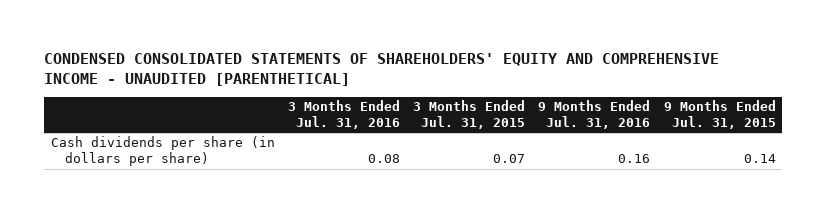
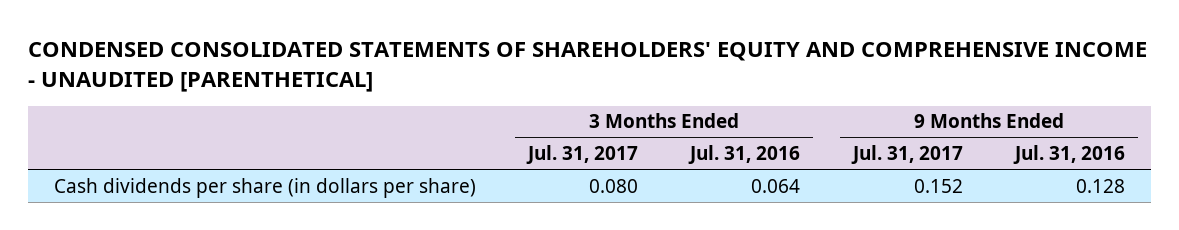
[413,100,526,130] 3 Months Ended Jul. 31, 2015 -> none
[663,100,776,130] 9 Months Ended Jul. 31, 2015 -> none
none -> [526,145,639,165] Jul. 31, 2017
none -> [850,145,963,165] Jul. 31, 2017
[368,154,401,164] 0.08 -> [751,178,801,193] 0.064
[618,154,651,164] 0.16 -> [1075,178,1125,193] 0.128

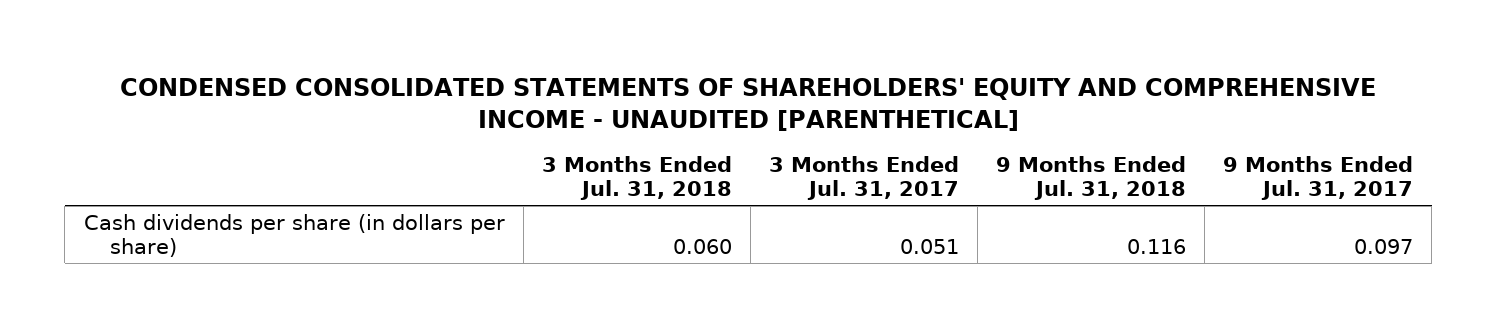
[688,145,801,165] Jul. 31, 2016 -> none
[1012,145,1125,165] Jul. 31, 2016 -> none
none -> [541,156,732,201] 3 Months Ended Jul. 31, 2018
none -> [995,156,1186,201] 9 Months Ended Jul. 31, 2018
[589,178,639,193] 0.080 -> [899,239,959,255] 0.051
[913,178,963,193] 0.152 -> [1353,239,1413,255] 0.097

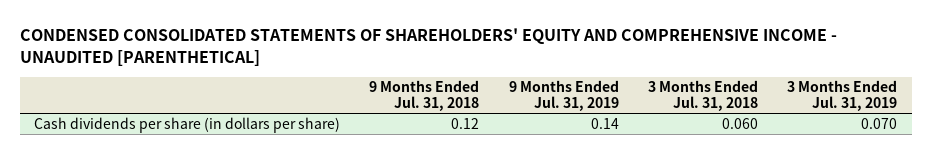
[768,156,959,201] 3 Months Ended Jul. 31, 2017 -> none
[1222,156,1413,201] 9 Months Ended Jul. 31, 2017 -> none
none -> [508,79,619,112] 9 Months Ended Jul. 31, 2019
none -> [787,79,898,112] 3 Months Ended Jul. 31, 2019
[1126,239,1186,255] 0.116 -> [451,118,480,130] 0.12

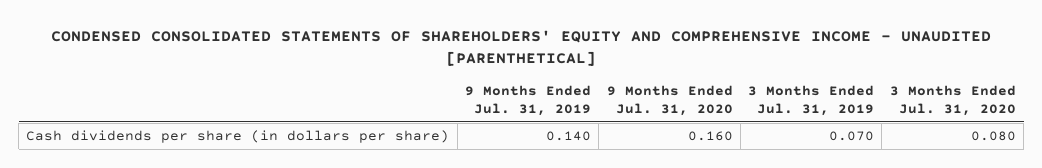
[369,79,480,112] 9 Months Ended Jul. 31, 2018 -> none
[647,79,758,112] 3 Months Ended Jul. 31, 2018 -> none
none -> [606,85,733,117] 9 Months Ended Jul. 31, 2020
none -> [889,85,1016,117] 3 Months Ended Jul. 31, 2020
[590,118,619,130] 0.14 -> [545,131,591,142] 0.140

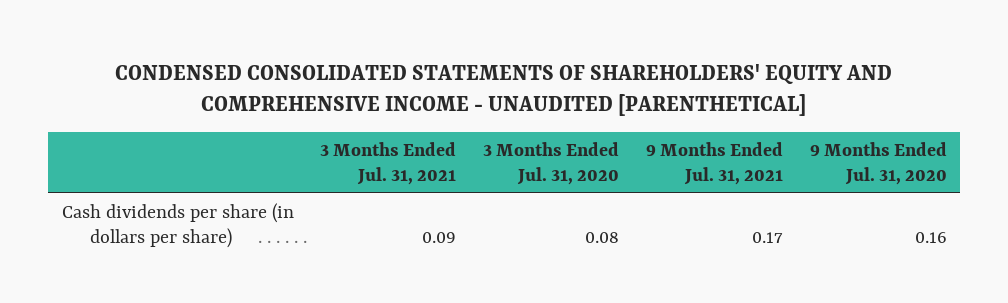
[464,85,591,117] 9 Months Ended Jul. 31, 2019 -> none
[748,85,875,117] 3 Months Ended Jul. 31, 2019 -> none
none -> [320,141,457,185] 3 Months Ended Jul. 31, 2021
none -> [645,141,783,185] 9 Months Ended Jul. 31, 2021
[687,131,733,142] 0.160 -> [914,231,947,243] 0.16
[970,131,1016,142] 0.080 -> [585,231,620,243] 0.08

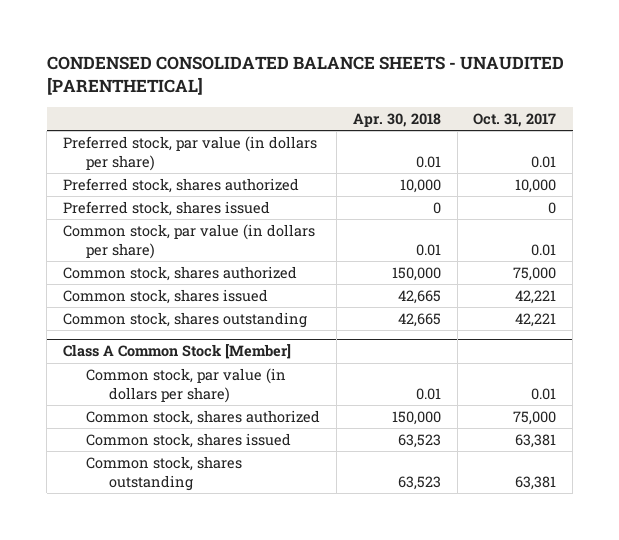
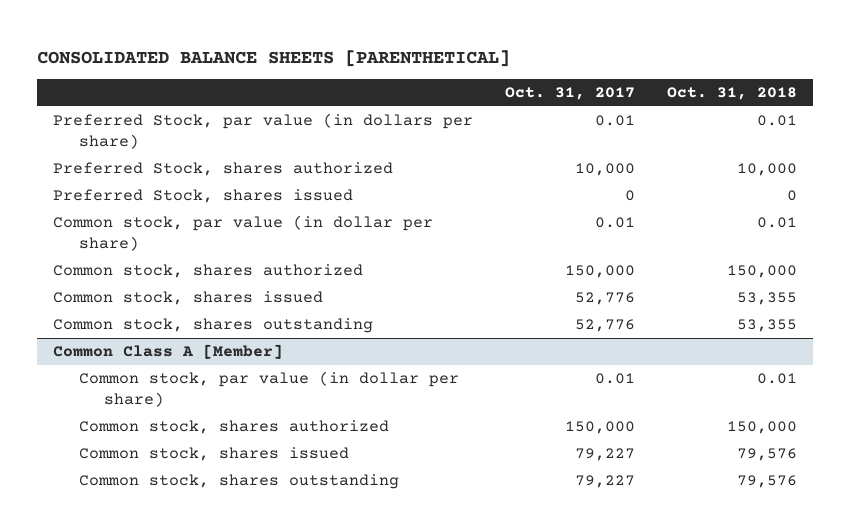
[46,56,564,96] CONDENSED CONSOLIDATED BALANCE SHEETS - UNAUDITED [PARENTHETICAL] -> [37,49,511,67] CONSOLIDATED BALANCE SHEETS [PARENTHETICAL]
[352,112,441,127] Apr. 30, 2018 -> none
none -> [666,87,797,101] Oct. 31, 2018
[62,135,317,171] Preferred stock, par value (in dollars per share) -> [53,113,474,150] Preferred Stock, par value (in dollars per share)
[62,177,299,193] Preferred stock, shares authorized -> [53,162,394,177] Preferred Stock, shares authorized
[62,200,270,216] Preferred stock, shares issued -> [53,189,354,204] Preferred Stock, shares issued
[62,223,315,259] Common stock, par value (in dollars per share) -> [53,215,434,252] Common stock, par value (in dollar per share)
[513,266,557,281] 75,000 -> [565,265,636,279] 150,000
[515,289,557,304] 42,221 -> [575,292,636,306] 52,776
[515,312,557,327] 42,221 -> [575,319,636,333] 52,776
[62,344,291,360] Class A Common Stock [Member] -> [53,344,284,360] Common Class A [Member]
[85,367,286,403] Common stock, par value (in dollars per share) -> [78,371,459,408] Common stock, par value (in dollar per share)
[513,410,557,425] 75,000 -> [565,421,636,435] 150,000
[515,433,557,448] 63,381 -> [575,448,636,462] 79,227
[515,475,557,490] 63,381 -> [575,475,636,489] 79,227

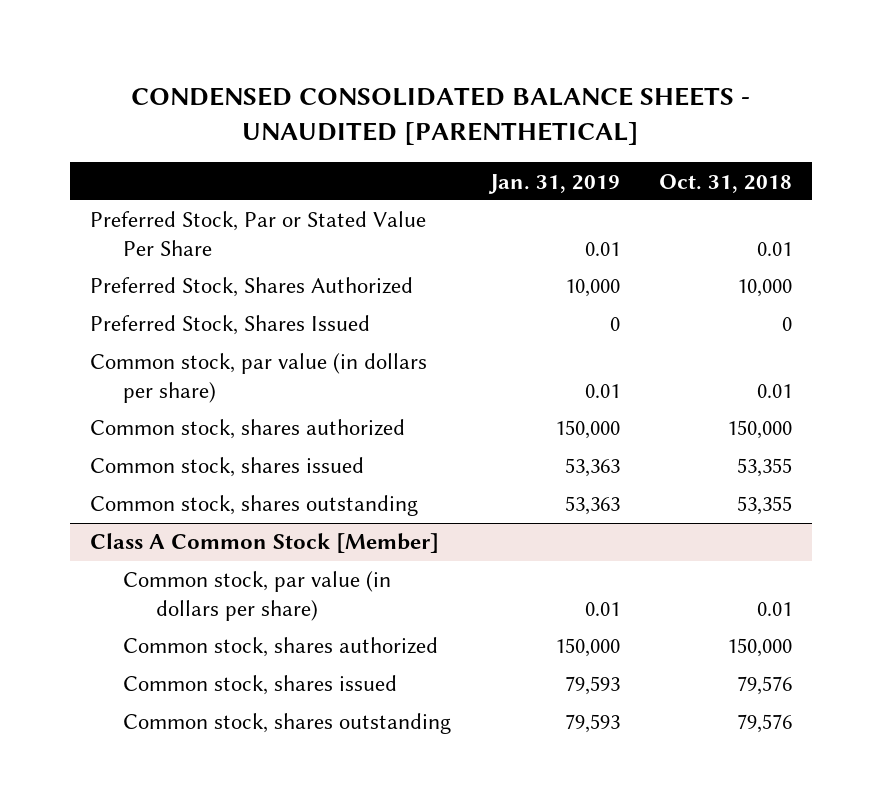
[37,49,511,67] CONSOLIDATED BALANCE SHEETS [PARENTHETICAL] -> [130,86,750,145] CONDENSED CONSOLIDATED BALANCE SHEETS - UNAUDITED [PARENTHETICAL]
[505,87,636,101] Oct. 31, 2017 -> none
none -> [487,173,620,194] Jan. 31, 2019
[53,113,474,150] Preferred Stock, par value (in dollars per share) -> [89,211,426,257] Preferred Stock, Par or Stated Value Per Share
[53,162,394,177] Preferred Stock, shares authorized -> [89,277,413,298] Preferred Stock, Shares Authorized
[53,189,354,204] Preferred Stock, shares issued -> [89,315,370,336] Preferred Stock, Shares Issued
[53,215,434,252] Common stock, par value (in dollar per share) -> [89,353,427,404] Common stock, par value (in dollars per share)
[53,344,284,360] Common Class A [Member] -> [89,533,439,554] Class A Common Stock [Member]
[78,371,459,408] Common stock, par value (in dollar per share) -> [122,571,391,622] Common stock, par value (in dollars per share)

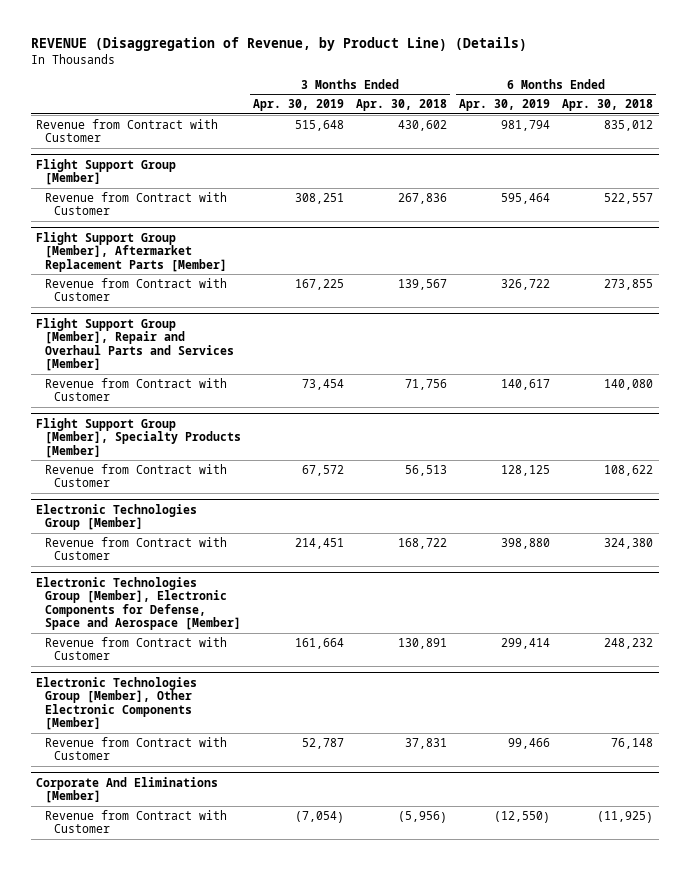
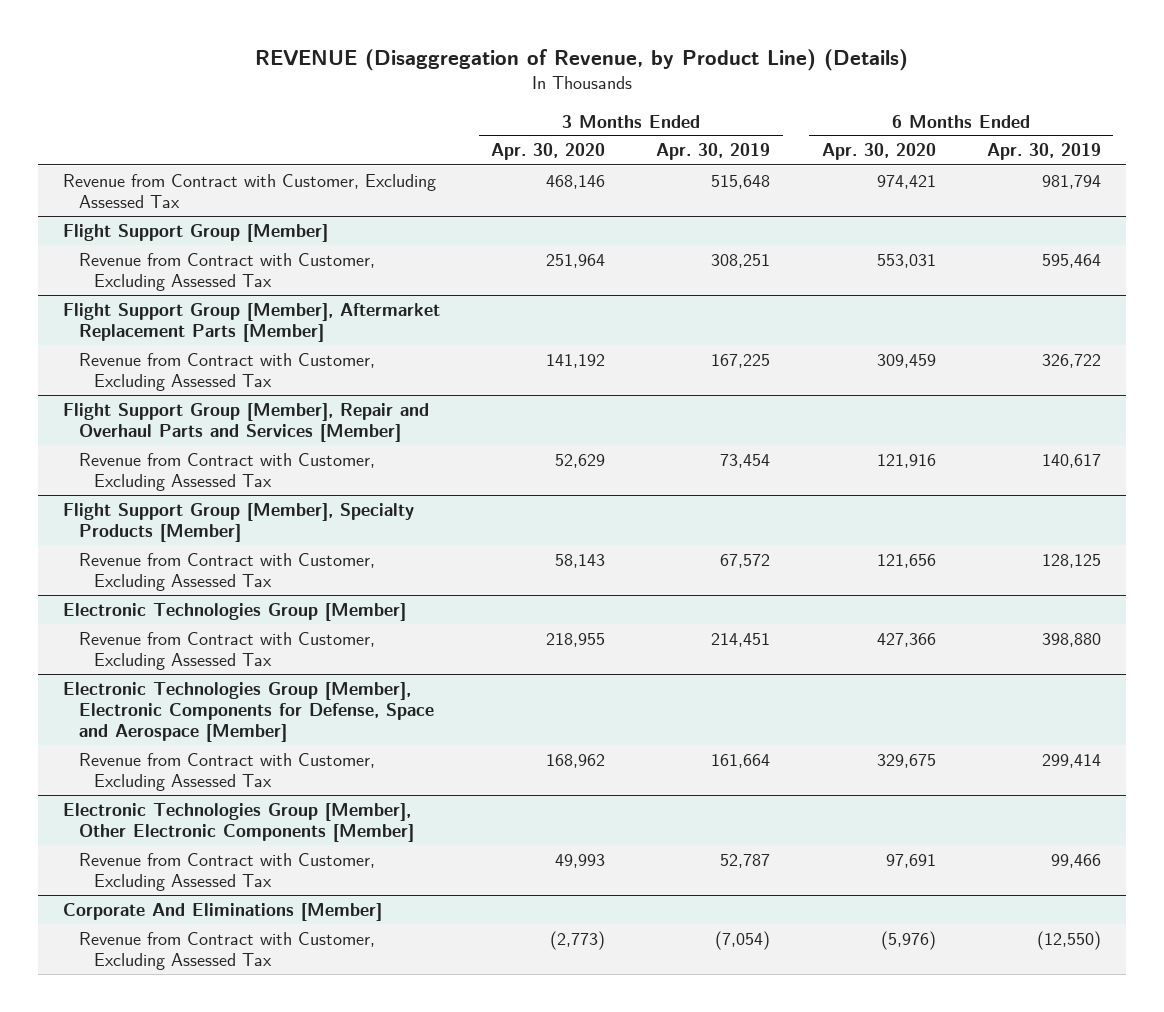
[355,99,447,112] Apr. 30, 2018 -> none
[561,99,653,112] Apr. 30, 2018 -> none
none -> [491,143,606,161] Apr. 30, 2020
none -> [821,143,936,161] Apr. 30, 2020
[36,118,219,143] Revenue from Contract with Customer -> [63,173,437,208] Revenue from Contract with Customer, Excluding Assessed Tax
[45,191,228,216] Revenue from Contract with Customer -> [78,252,375,291] Revenue from Contract with Customer, Excluding Assessed Tax
[45,277,228,302] Revenue from Contract with Customer -> [78,352,375,391] Revenue from Contract with Customer, Excluding Assessed Tax
[45,377,228,402] Revenue from Contract with Customer -> [78,452,375,491] Revenue from Contract with Customer, Excluding Assessed Tax
[45,463,228,488] Revenue from Contract with Customer -> [78,552,375,591] Revenue from Contract with Customer, Excluding Assessed Tax
[45,536,228,561] Revenue from Contract with Customer -> [78,631,375,670] Revenue from Contract with Customer, Excluding Assessed Tax
[45,636,228,661] Revenue from Contract with Customer -> [78,752,375,791] Revenue from Contract with Customer, Excluding Assessed Tax
[45,736,228,761] Revenue from Contract with Customer -> [78,852,375,891] Revenue from Contract with Customer, Excluding Assessed Tax
[45,809,228,834] Revenue from Contract with Customer -> [78,931,375,970] Revenue from Contract with Customer, Excluding Assessed Tax

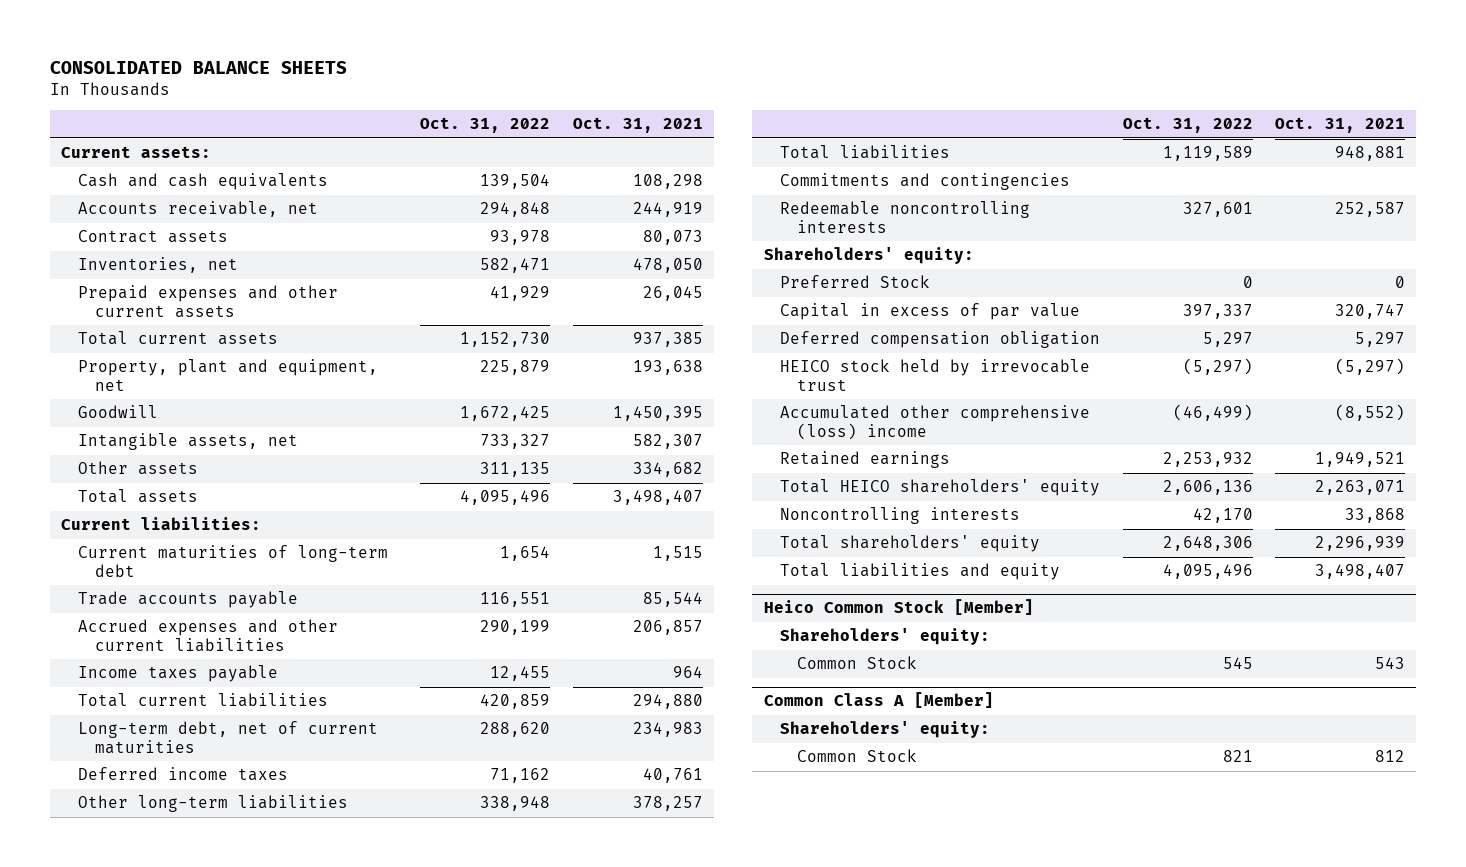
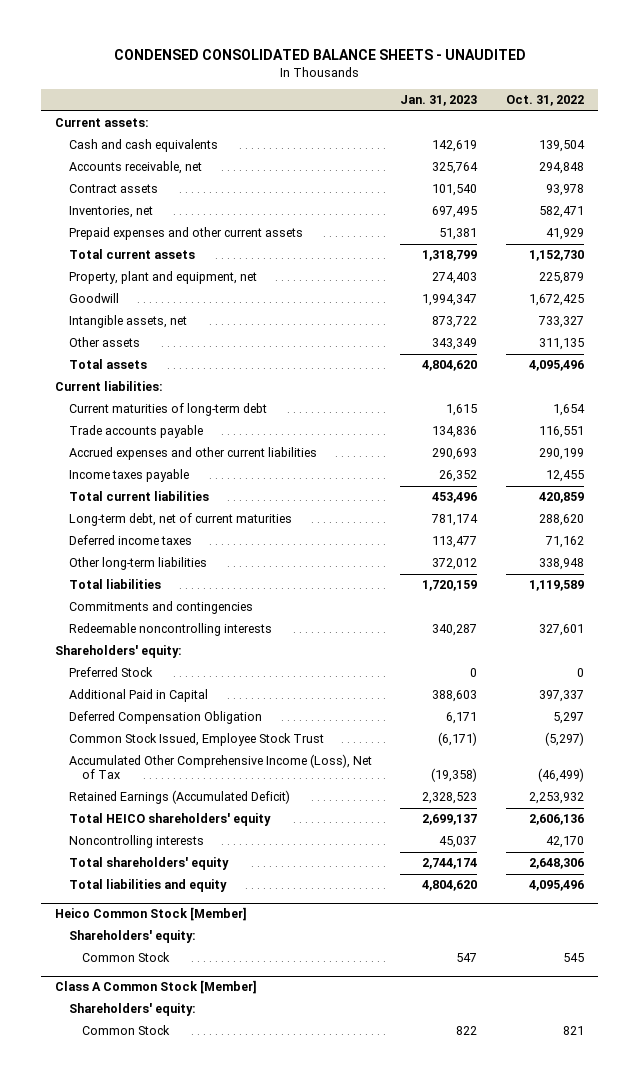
[49,60,347,74] CONSOLIDATED BALANCE SHEETS -> [113,49,526,61] CONDENSED CONSOLIDATED BALANCE SHEETS - UNAUDITED
[572,117,703,134] Oct. 31, 2021 -> none
none -> [400,95,478,107] Jan. 31, 2023
[780,303,1081,321] Capital in excess of par value -> [68,689,208,703] Additional Paid in Capital
[780,331,1101,349] Deferred compensation obligation -> [68,711,262,725] Deferred Compensation Obligation
[780,359,1091,391] HEICO stock held by irrevocable trust -> [68,733,324,747] Common Stock Issued, Employee Stock Trust
[780,405,1091,440] Accumulated other comprehensive (loss) income -> [68,754,372,780] Accumulated Other Comprehensive Income (Loss), Net of Tax
[780,451,951,469] Retained earnings -> [68,790,290,805] Retained Earnings (Accumulated Deficit)
[763,692,994,709] Common Class A [Member] -> [55,980,258,995] Class A Common Stock [Member]

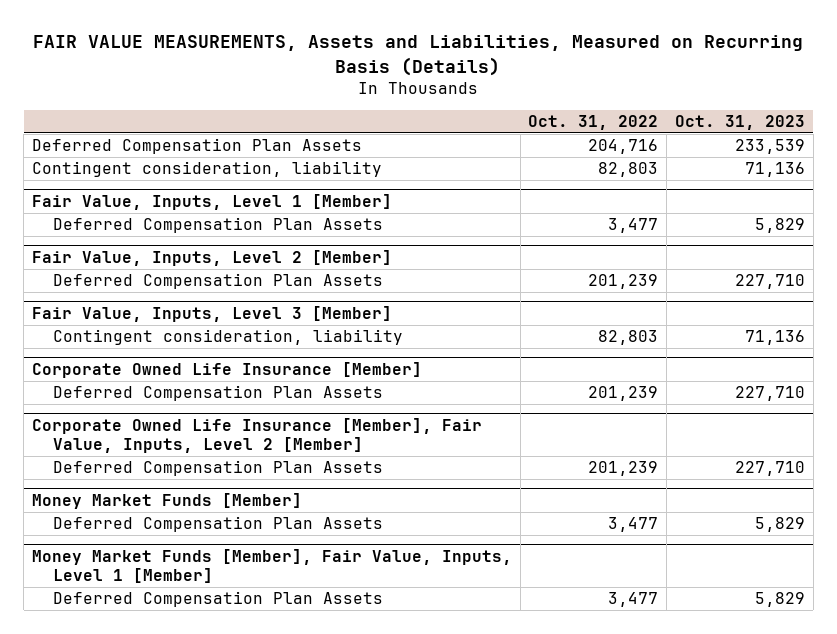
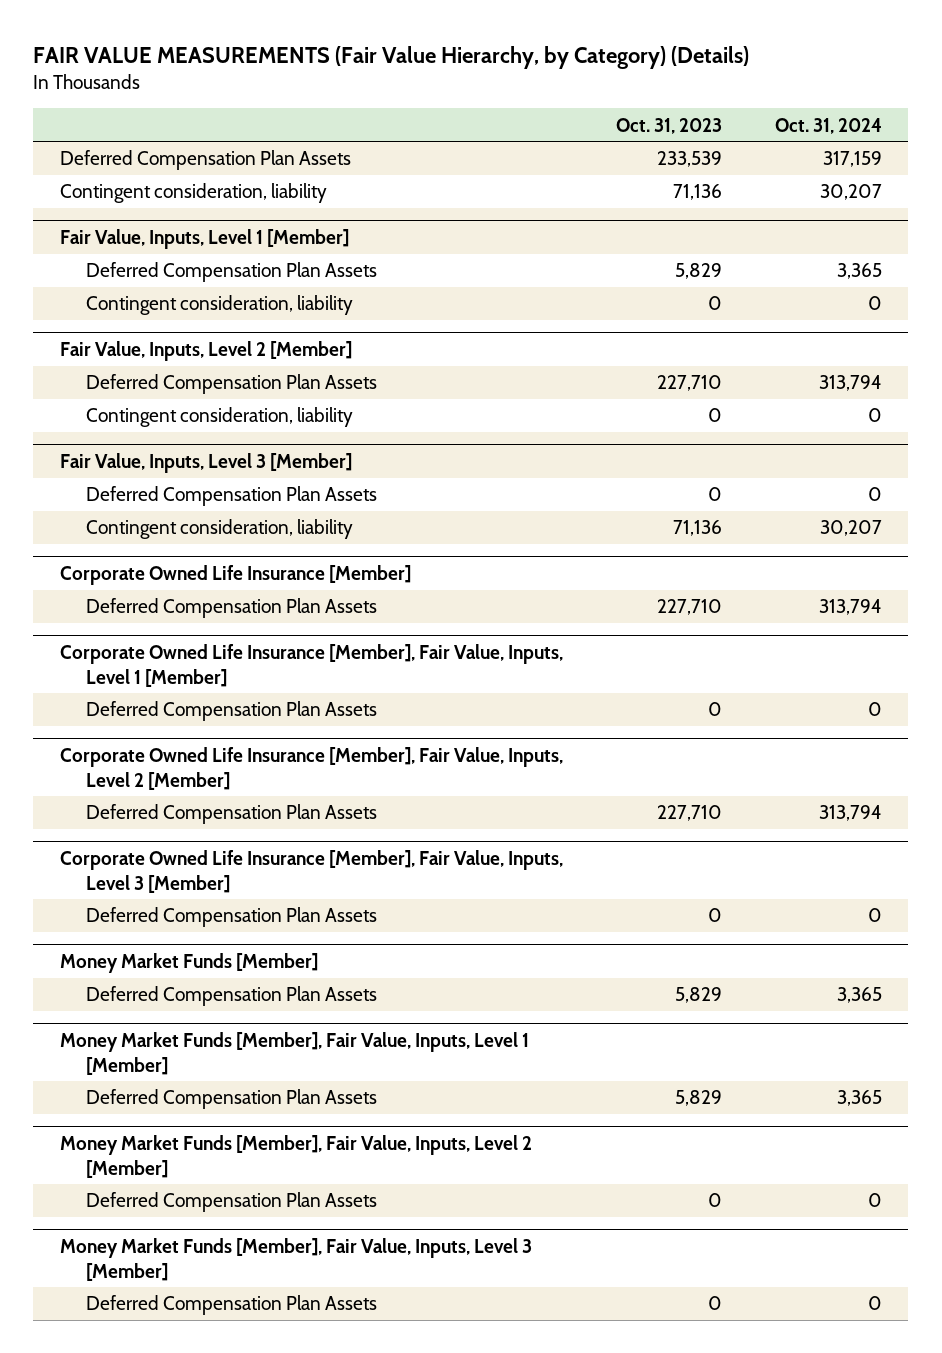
[33,35,804,76] FAIR VALUE MEASUREMENTS, Assets and Liabilities, Measured on Recurring Basis (Details) -> [33,46,750,70] FAIR VALUE MEASUREMENTS (Fair Value Hierarchy, by Category) (Details)
[528,115,659,131] Oct. 31, 2022 -> none
none -> [774,117,882,134] Oct. 31, 2024
none -> [86,295,354,316] Contingent consideration, liability
none -> [86,407,354,428] Contingent consideration, liability
none -> [86,486,378,507] Deferred Compensation Plan Assets
none -> [59,643,563,687] Corporate Owned Life Insurance [Member], Fair Value, Inputs, Level 1 [Member]
none -> [86,701,378,722] Deferred Compensation Plan Assets
none -> [59,849,563,893] Corporate Owned Life Insurance [Member], Fair Value, Inputs, Level 3 [Member]
none -> [86,907,378,928] Deferred Compensation Plan Assets
none -> [59,1134,532,1178] Money Market Funds [Member], Fair Value, Inputs, Level 2 [Member]
none -> [86,1192,378,1213] Deferred Compensation Plan Assets
none -> [59,1237,532,1281] Money Market Funds [Member], Fair Value, Inputs, Level 3 [Member]
none -> [86,1295,378,1316] Deferred Compensation Plan Assets

